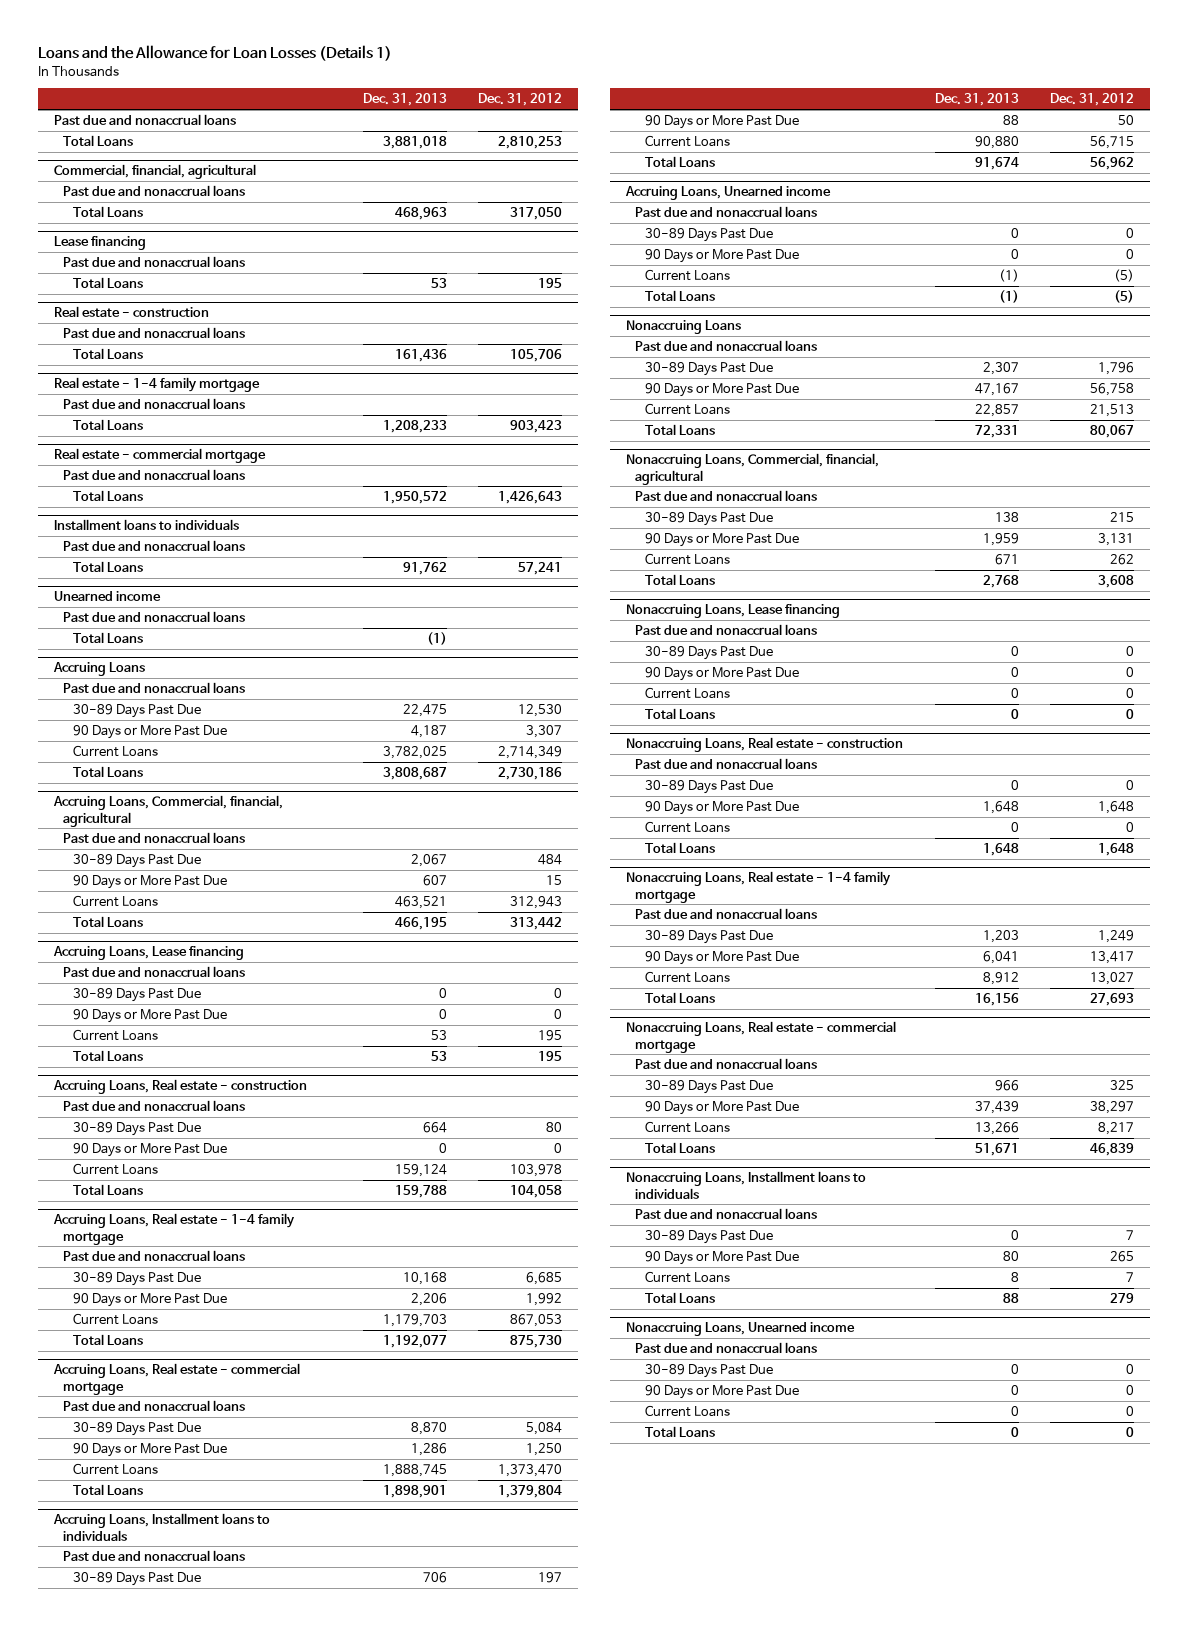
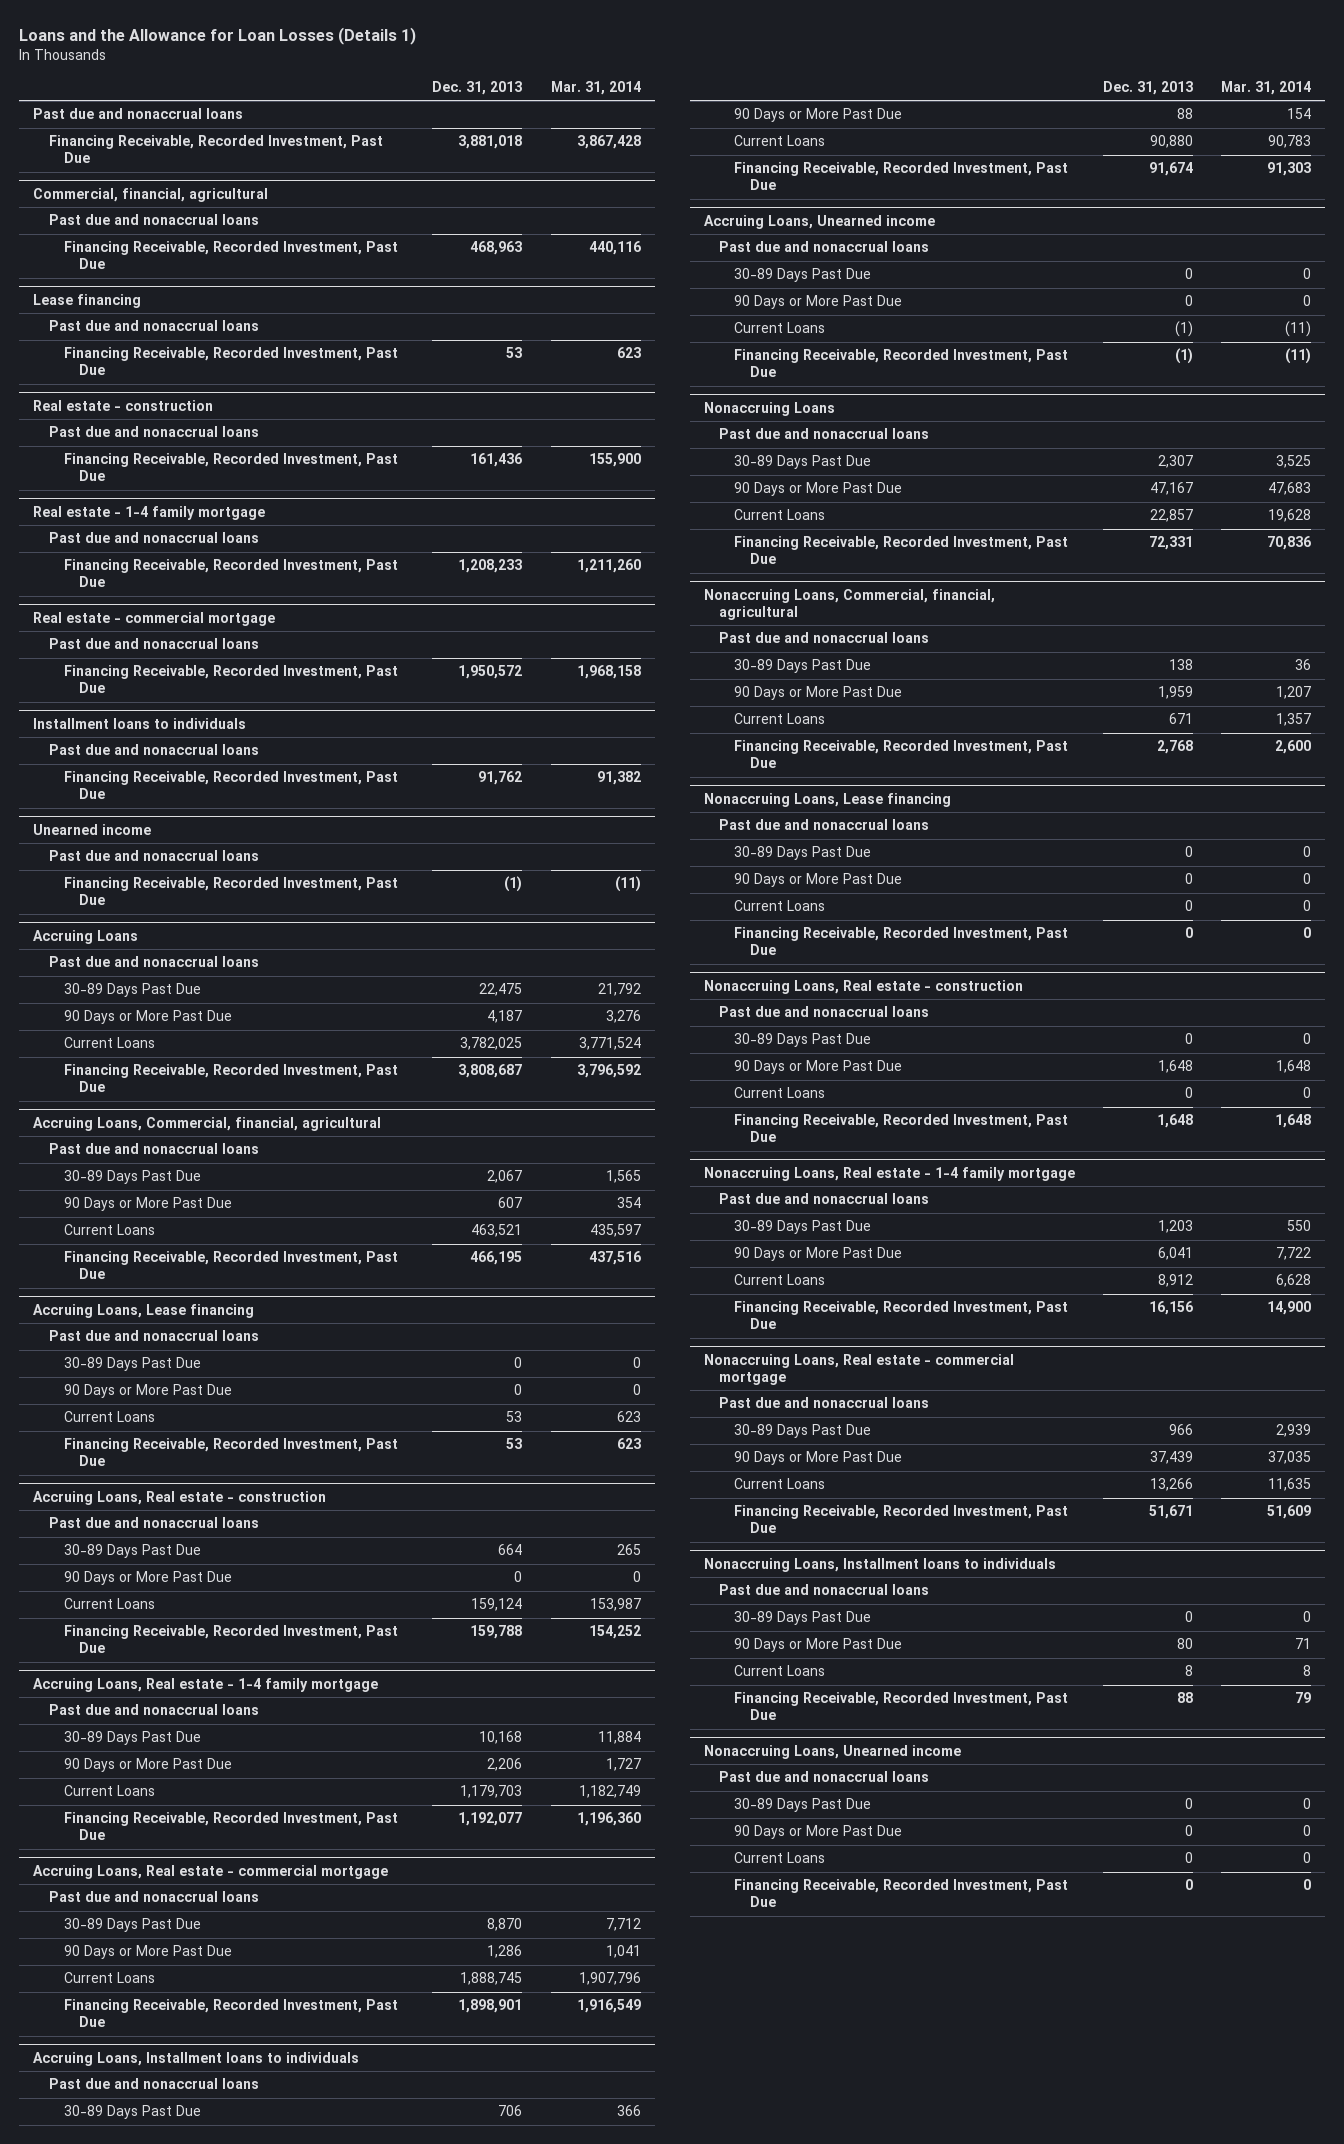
[478,93,563,107] Dec. 31, 2012 -> none
none -> [550,81,641,96] Mar. 31, 2014
[63,134,134,146] Total Loans -> [48,135,383,164] Financing Receivable, Recorded Investment, Past Due
[72,205,143,217] Total Loans -> [63,241,398,270] Financing Receivable, Recorded Investment, Past Due
[72,276,143,288] Total Loans -> [63,347,398,376] Financing Receivable, Recorded Investment, Past Due
[72,347,143,359] Total Loans -> [63,453,398,482] Financing Receivable, Recorded Investment, Past Due
[72,418,143,430] Total Loans -> [63,559,398,588] Financing Receivable, Recorded Investment, Past Due
[72,489,143,501] Total Loans -> [63,665,398,694] Financing Receivable, Recorded Investment, Past Due
[72,560,143,572] Total Loans -> [63,771,398,800] Financing Receivable, Recorded Investment, Past Due
[72,631,143,643] Total Loans -> [63,877,398,906] Financing Receivable, Recorded Investment, Past Due
[72,765,143,777] Total Loans -> [63,1064,398,1093] Financing Receivable, Recorded Investment, Past Due
[72,915,143,927] Total Loans -> [63,1251,398,1280] Financing Receivable, Recorded Investment, Past Due
[72,1049,143,1061] Total Loans -> [63,1438,398,1467] Financing Receivable, Recorded Investment, Past Due
[72,1183,143,1195] Total Loans -> [63,1625,398,1654] Financing Receivable, Recorded Investment, Past Due
[72,1333,143,1345] Total Loans -> [63,1812,398,1841] Financing Receivable, Recorded Investment, Past Due
[72,1483,143,1495] Total Loans -> [63,1999,398,2028] Financing Receivable, Recorded Investment, Past Due
[644,155,715,167] Total Loans -> [734,162,1069,191] Financing Receivable, Recorded Investment, Past Due
[644,289,715,301] Total Loans -> [734,349,1069,378] Financing Receivable, Recorded Investment, Past Due
[644,423,715,435] Total Loans -> [734,536,1069,565] Financing Receivable, Recorded Investment, Past Due
[644,573,715,585] Total Loans -> [734,740,1069,769] Financing Receivable, Recorded Investment, Past Due
[644,707,715,719] Total Loans -> [734,927,1069,956] Financing Receivable, Recorded Investment, Past Due
[644,841,715,853] Total Loans -> [734,1114,1069,1143] Financing Receivable, Recorded Investment, Past Due
[644,991,715,1003] Total Loans -> [734,1301,1069,1330] Financing Receivable, Recorded Investment, Past Due
[644,1141,715,1153] Total Loans -> [734,1505,1069,1534] Financing Receivable, Recorded Investment, Past Due
[644,1291,715,1303] Total Loans -> [734,1692,1069,1721] Financing Receivable, Recorded Investment, Past Due
[644,1425,715,1437] Total Loans -> [734,1879,1069,1908] Financing Receivable, Recorded Investment, Past Due

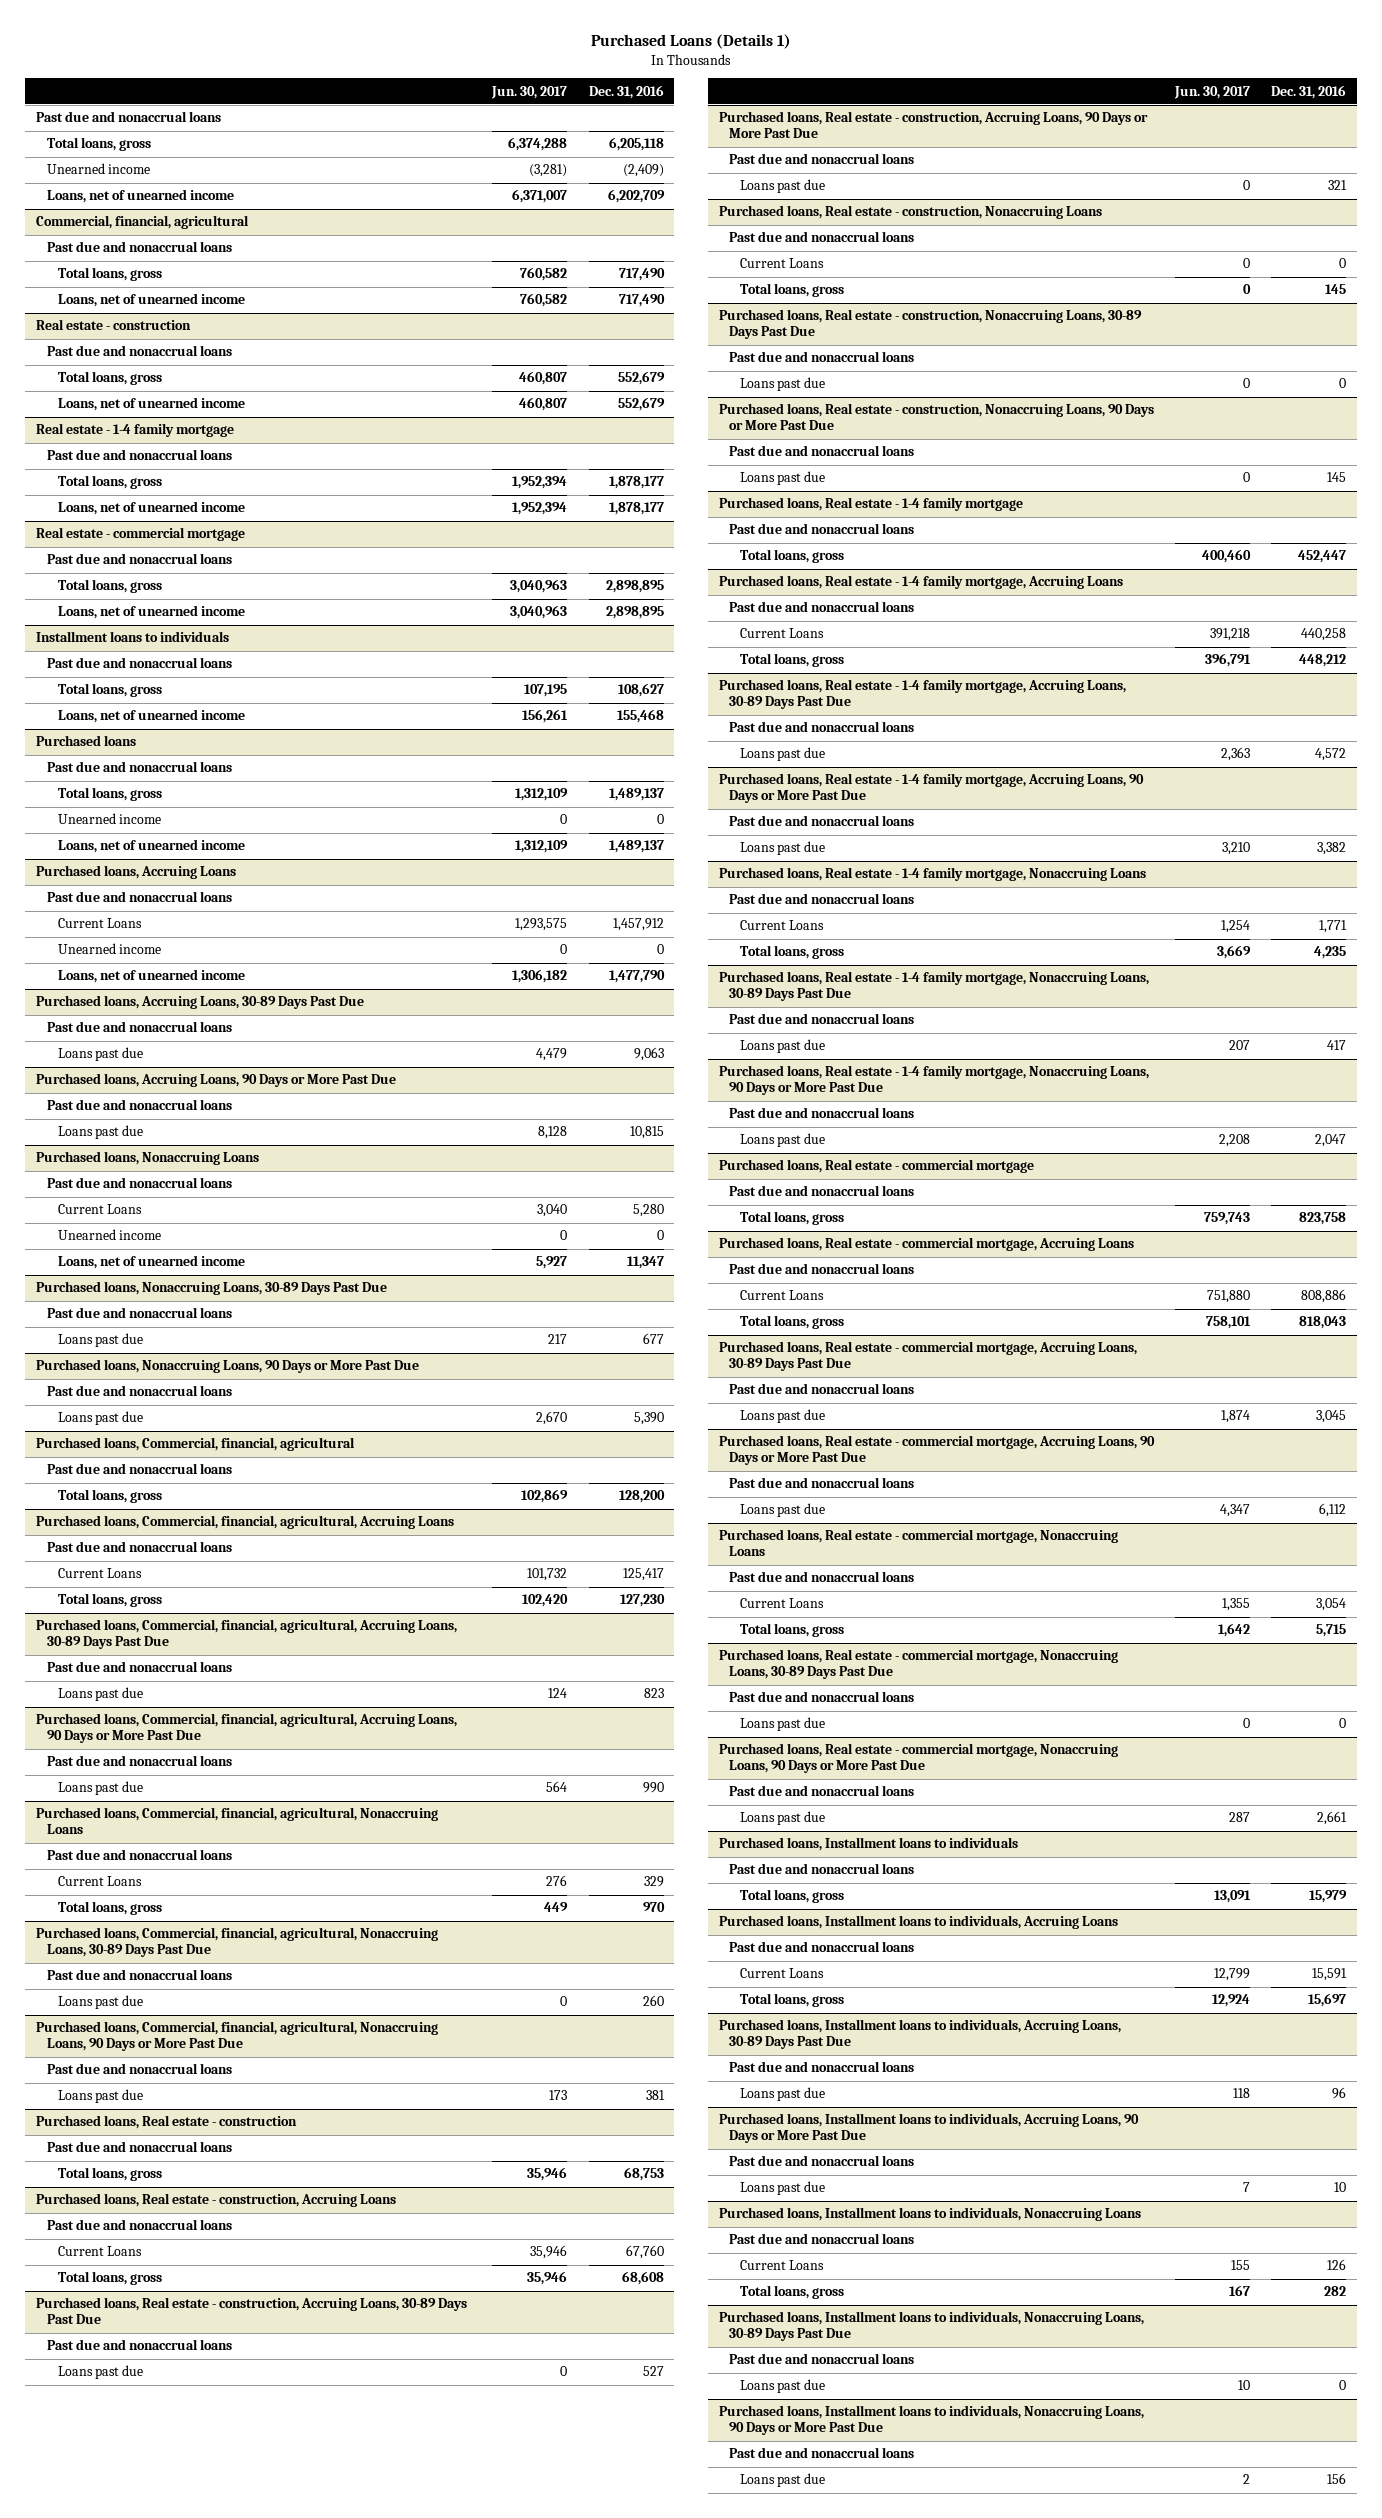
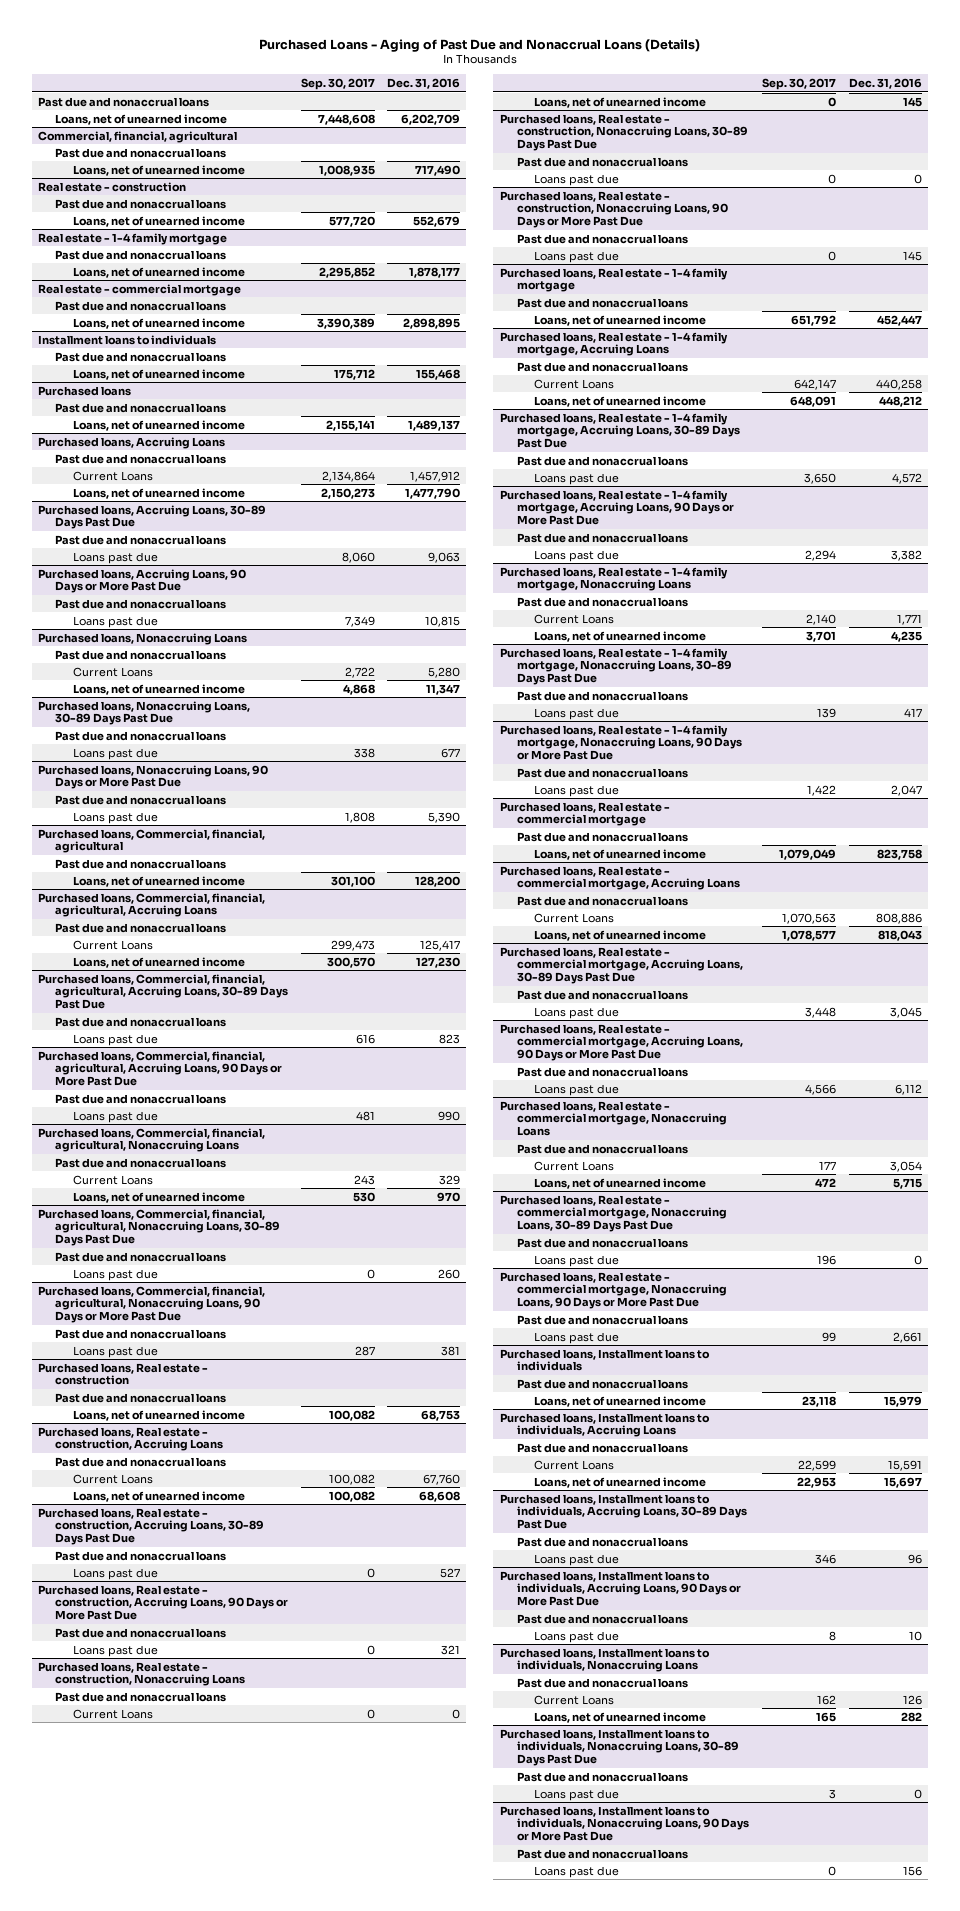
[591,34,792,50] Purchased Loans (Details 1) -> [258,38,700,52] Purchased Loans - Aging of Past Due and Nonaccrual Loans (Details)
[491,85,568,99] Jun. 30, 2017 -> none
none -> [300,77,375,90] Sep. 30, 2017
[46,137,151,152] Total loans, gross -> none
[46,163,150,175] Unearned income -> none
[57,267,162,282] Total loans, gross -> none
[57,371,162,386] Total loans, gross -> none
[57,475,162,490] Total loans, gross -> none
[57,579,162,594] Total loans, gross -> none
[57,683,162,698] Total loans, gross -> none
[57,787,162,802] Total loans, gross -> none
[57,813,161,825] Unearned income -> none
[57,943,161,955] Unearned income -> none
[57,1229,161,1241] Unearned income -> none
[57,1489,162,1504] Total loans, gross -> [72,875,245,887] Loans, net of unearned income
[57,1593,162,1608] Total loans, gross -> [72,956,245,968] Loans, net of unearned income
[57,1901,162,1916] Total loans, gross -> none
none -> [72,1191,245,1203] Loans, net of unearned income
[57,2167,162,2182] Total loans, gross -> [72,1409,245,1421] Loans, net of unearned income
[57,2271,162,2286] Total loans, gross -> [72,1490,245,1502] Loans, net of unearned income
[739,283,844,298] Total loans, gross -> [534,96,707,108] Loans, net of unearned income
[739,549,844,564] Total loans, gross -> [534,314,707,326] Loans, net of unearned income
[739,653,844,668] Total loans, gross -> [534,395,707,407] Loans, net of unearned income
[739,945,844,960] Total loans, gross -> [534,630,707,642] Loans, net of unearned income
[739,1211,844,1226] Total loans, gross -> [534,848,707,860] Loans, net of unearned income
[739,1315,844,1330] Total loans, gross -> [534,929,707,941] Loans, net of unearned income
[739,1623,844,1638] Total loans, gross -> [534,1177,707,1189] Loans, net of unearned income
[739,1889,844,1904] Total loans, gross -> [534,1395,707,1407] Loans, net of unearned income
[739,1993,844,2008] Total loans, gross -> [534,1476,707,1488] Loans, net of unearned income
[739,2285,844,2300] Total loans, gross -> [534,1711,707,1723] Loans, net of unearned income

